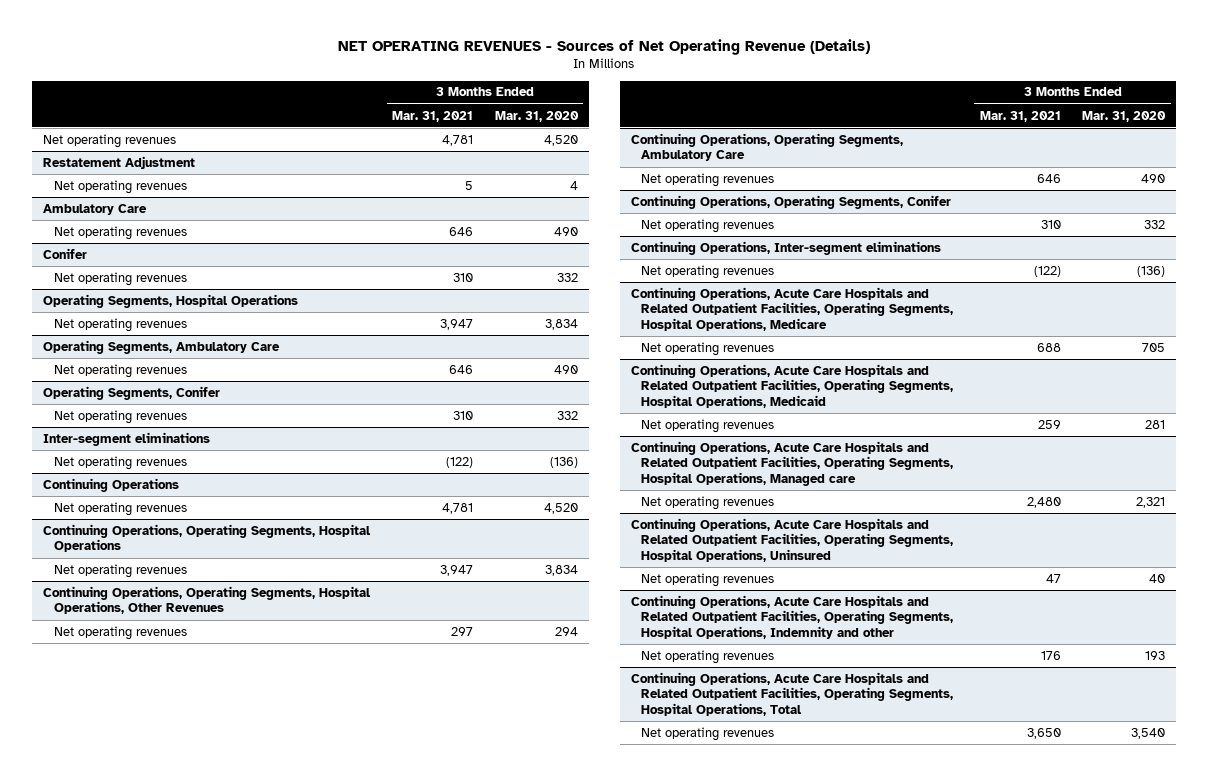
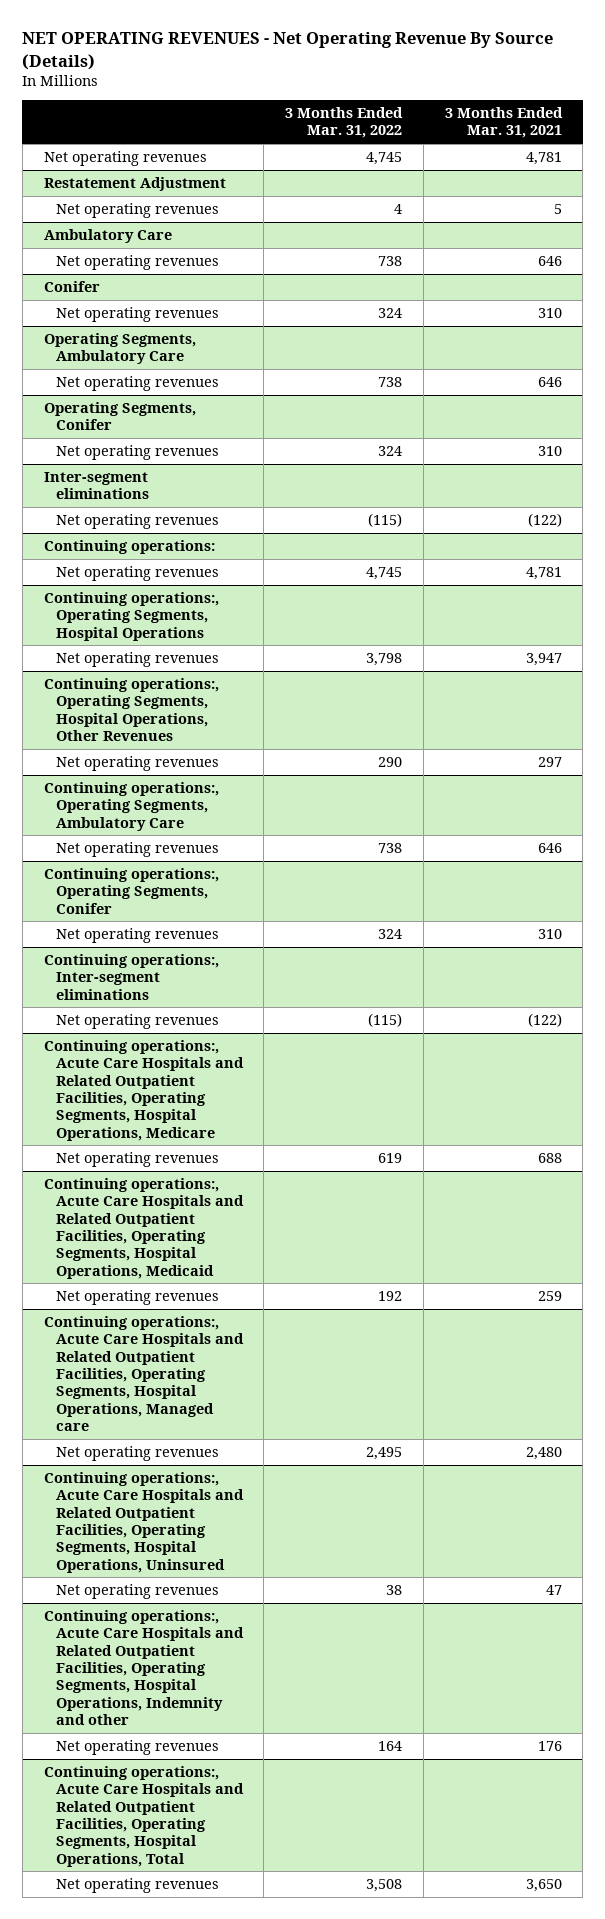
[338,39,871,56] NET OPERATING REVENUES - Sources of Net Operating Revenue (Details) -> [22,32,554,70] NET OPERATING REVENUES - Net Operating Revenue By Source (Details)
[494,110,579,122] Mar. 31, 2020 -> none
none -> [285,107,404,139] 3 Months Ended Mar. 31, 2022
[43,293,299,308] Operating Segments, Hospital Operations -> none
[53,317,187,332] Net operating revenues -> none
[43,477,180,492] Continuing Operations -> [43,539,215,554] Continuing operations:
[43,523,372,553] Continuing Operations, Operating Segments, Hospital Operations -> [43,591,219,641] Continuing operations:, Operating Segments, Hospital Operations
[43,585,372,615] Continuing Operations, Operating Segments, Hospital Operations, Other Revenues -> [43,677,219,741] Continuing operations:, Operating Segments, Hospital Operations, Other Revenues
[630,132,903,162] Continuing Operations, Operating Segments, Ambulatory Care -> [43,781,219,831] Continuing operations:, Operating Segments, Ambulatory Care
[630,194,951,209] Continuing Operations, Operating Segments, Conifer -> [43,867,219,914] Continuing operations:, Operating Segments, Conifer
[630,240,941,255] Continuing Operations, Inter-segment eliminations -> [43,953,219,1000] Continuing operations:, Inter-segment eliminations
[630,286,954,332] Continuing Operations, Acute Care Hospitals and Related Outpatient Facilities, Operating Segments, Hospital Operations, Medicare -> [43,1039,244,1141] Continuing operations:, Acute Care Hospitals and Related Outpatient Facilities, Operating Segments, Hospital Operations, Medicare
[630,363,954,409] Continuing Operations, Acute Care Hospitals and Related Outpatient Facilities, Operating Segments, Hospital Operations, Medicaid -> [43,1177,244,1279] Continuing operations:, Acute Care Hospitals and Related Outpatient Facilities, Operating Segments, Hospital Operations, Medicaid
[630,440,954,487] Continuing Operations, Acute Care Hospitals and Related Outpatient Facilities, Operating Segments, Hospital Operations, Managed care -> [43,1315,244,1432] Continuing operations:, Acute Care Hospitals and Related Outpatient Facilities, Operating Segments, Hospital Operations, Managed care
[630,517,954,563] Continuing Operations, Acute Care Hospitals and Related Outpatient Facilities, Operating Segments, Hospital Operations, Uninsured -> [43,1471,244,1573] Continuing operations:, Acute Care Hospitals and Related Outpatient Facilities, Operating Segments, Hospital Operations, Uninsured
[630,594,954,640] Continuing Operations, Acute Care Hospitals and Related Outpatient Facilities, Operating Segments, Hospital Operations, Indemnity and other -> [43,1609,244,1726] Continuing operations:, Acute Care Hospitals and Related Outpatient Facilities, Operating Segments, Hospital Operations, Indemnity and other
[630,671,954,717] Continuing Operations, Acute Care Hospitals and Related Outpatient Facilities, Operating Segments, Hospital Operations, Total -> [43,1765,244,1867] Continuing operations:, Acute Care Hospitals and Related Outpatient Facilities, Operating Segments, Hospital Operations, Total

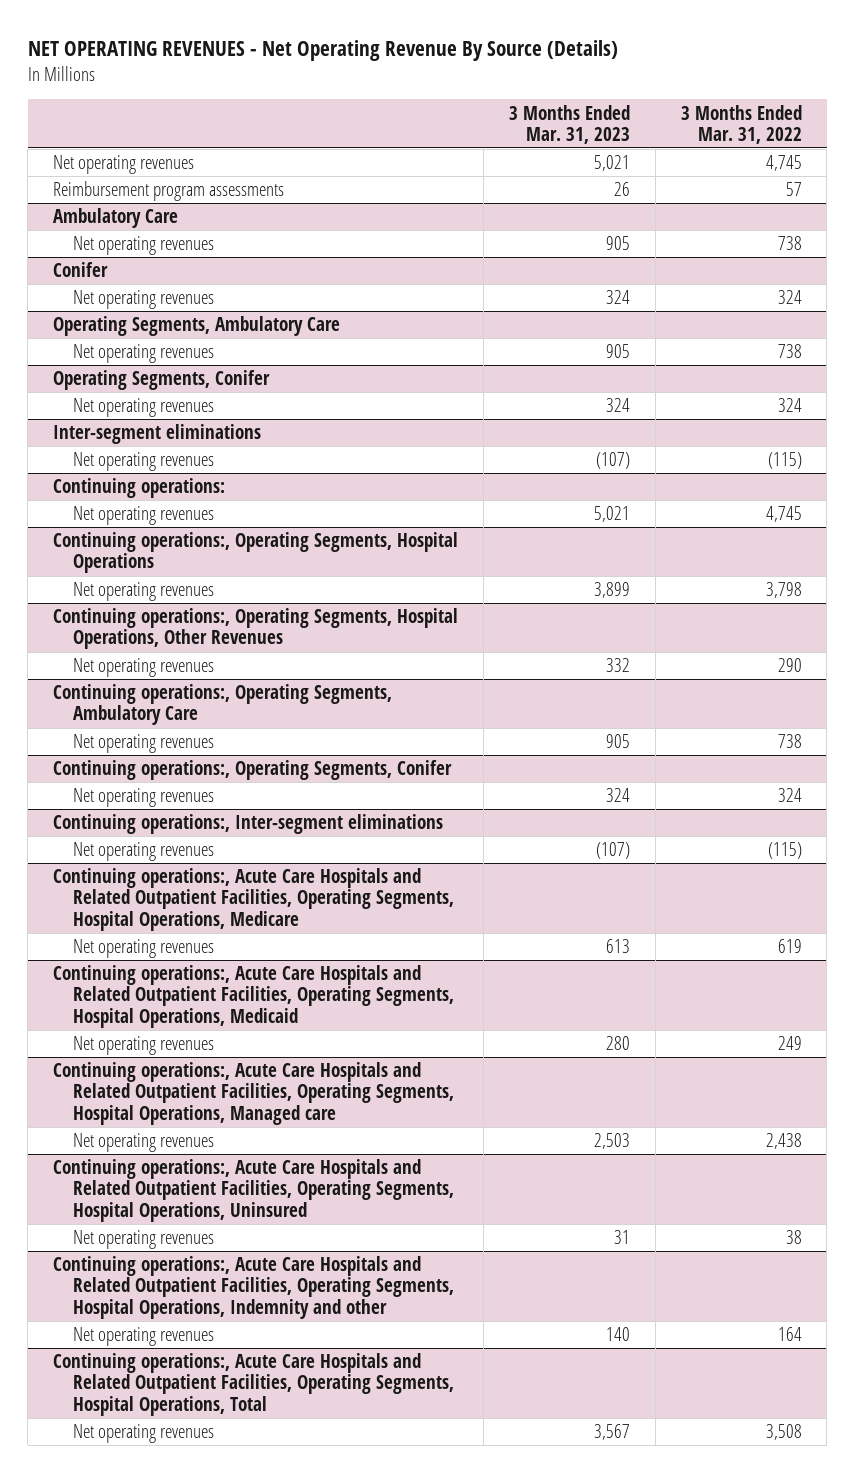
[444,107,563,139] 3 Months Ended Mar. 31, 2021 -> none
none -> [508,104,630,144] 3 Months Ended Mar. 31, 2023
[43,176,226,191] Restatement Adjustment -> none
[55,202,219,218] Net operating revenues -> none
none -> [53,181,285,202] Reimbursement program assessments
[378,1290,403,1301] 192 -> [777,1036,802,1051] 249
[366,1446,403,1460] 2,495 -> [765,1133,802,1150] 2,438

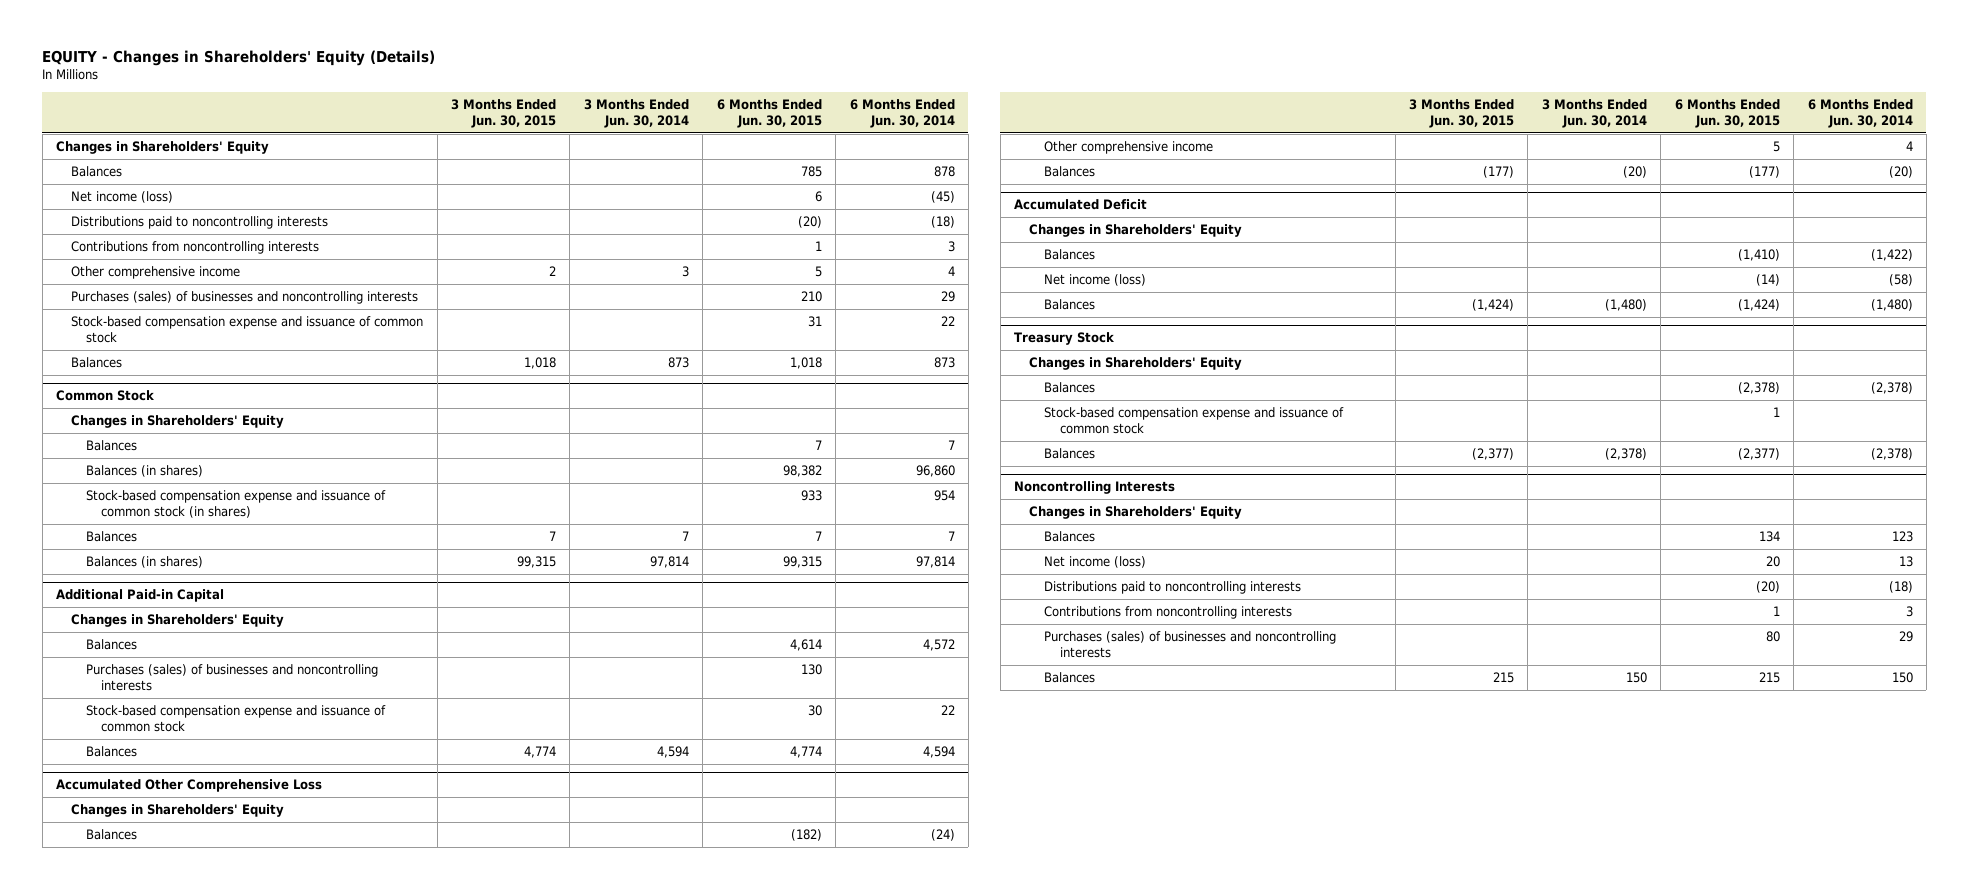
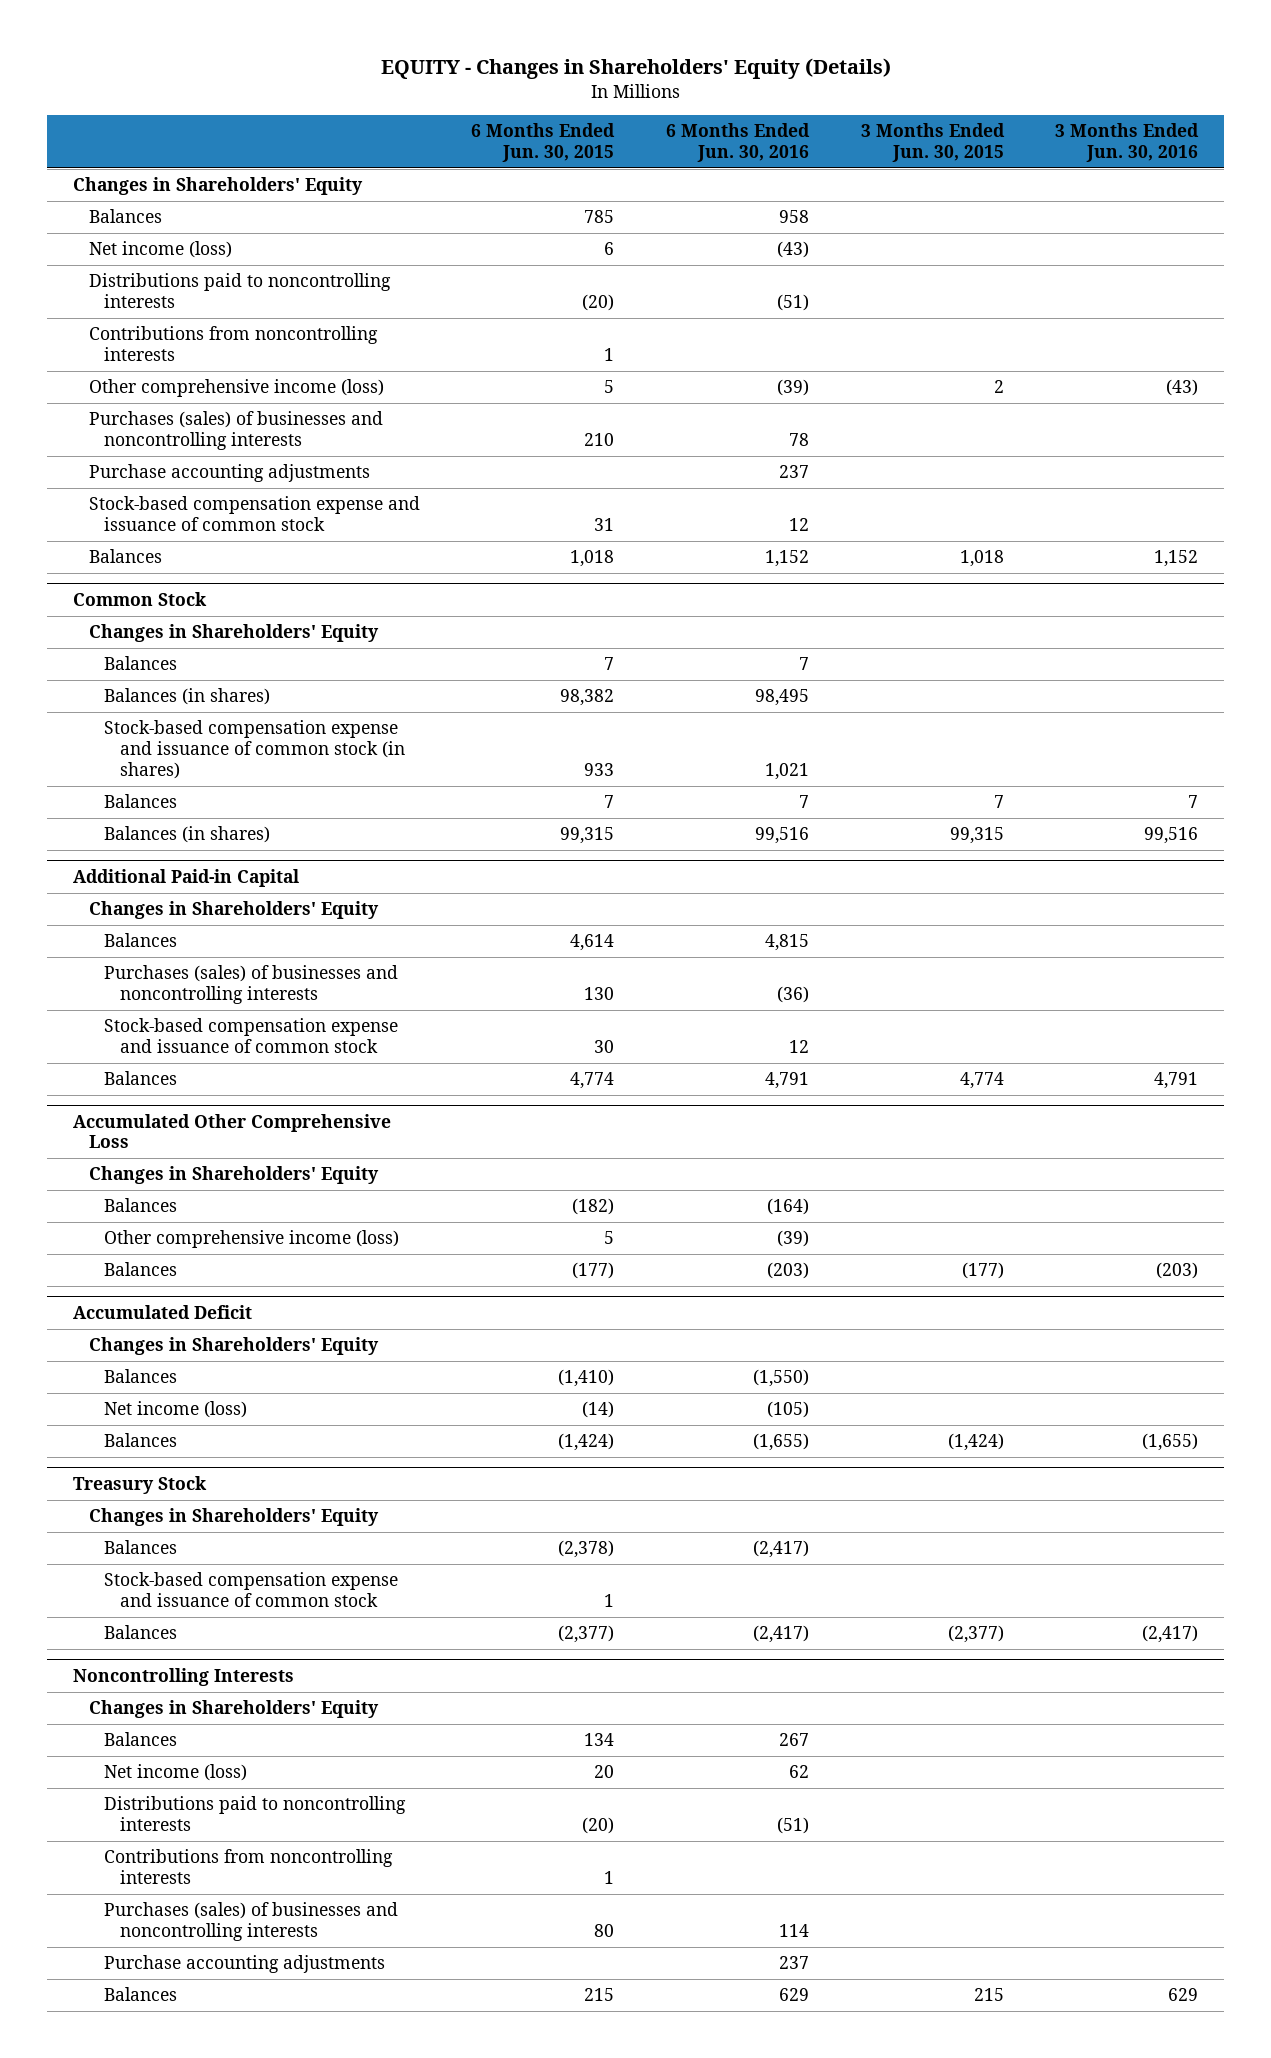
[583,98,689,129] 3 Months Ended Jun. 30, 2014 -> none
[849,98,955,129] 6 Months Ended Jun. 30, 2014 -> none
none -> [666,123,811,163] 6 Months Ended Jun. 30, 2016
none -> [1055,123,1200,163] 3 Months Ended Jun. 30, 2016
[71,266,241,280] Other comprehensive income -> [88,379,384,398] Other comprehensive income (loss)
none -> [88,464,370,483] Purchase accounting adjustments
[1044,141,1214,155] Other comprehensive income -> [104,1230,400,1249] Other comprehensive income (loss)
none -> [104,1955,386,1974] Purchase accounting adjustments

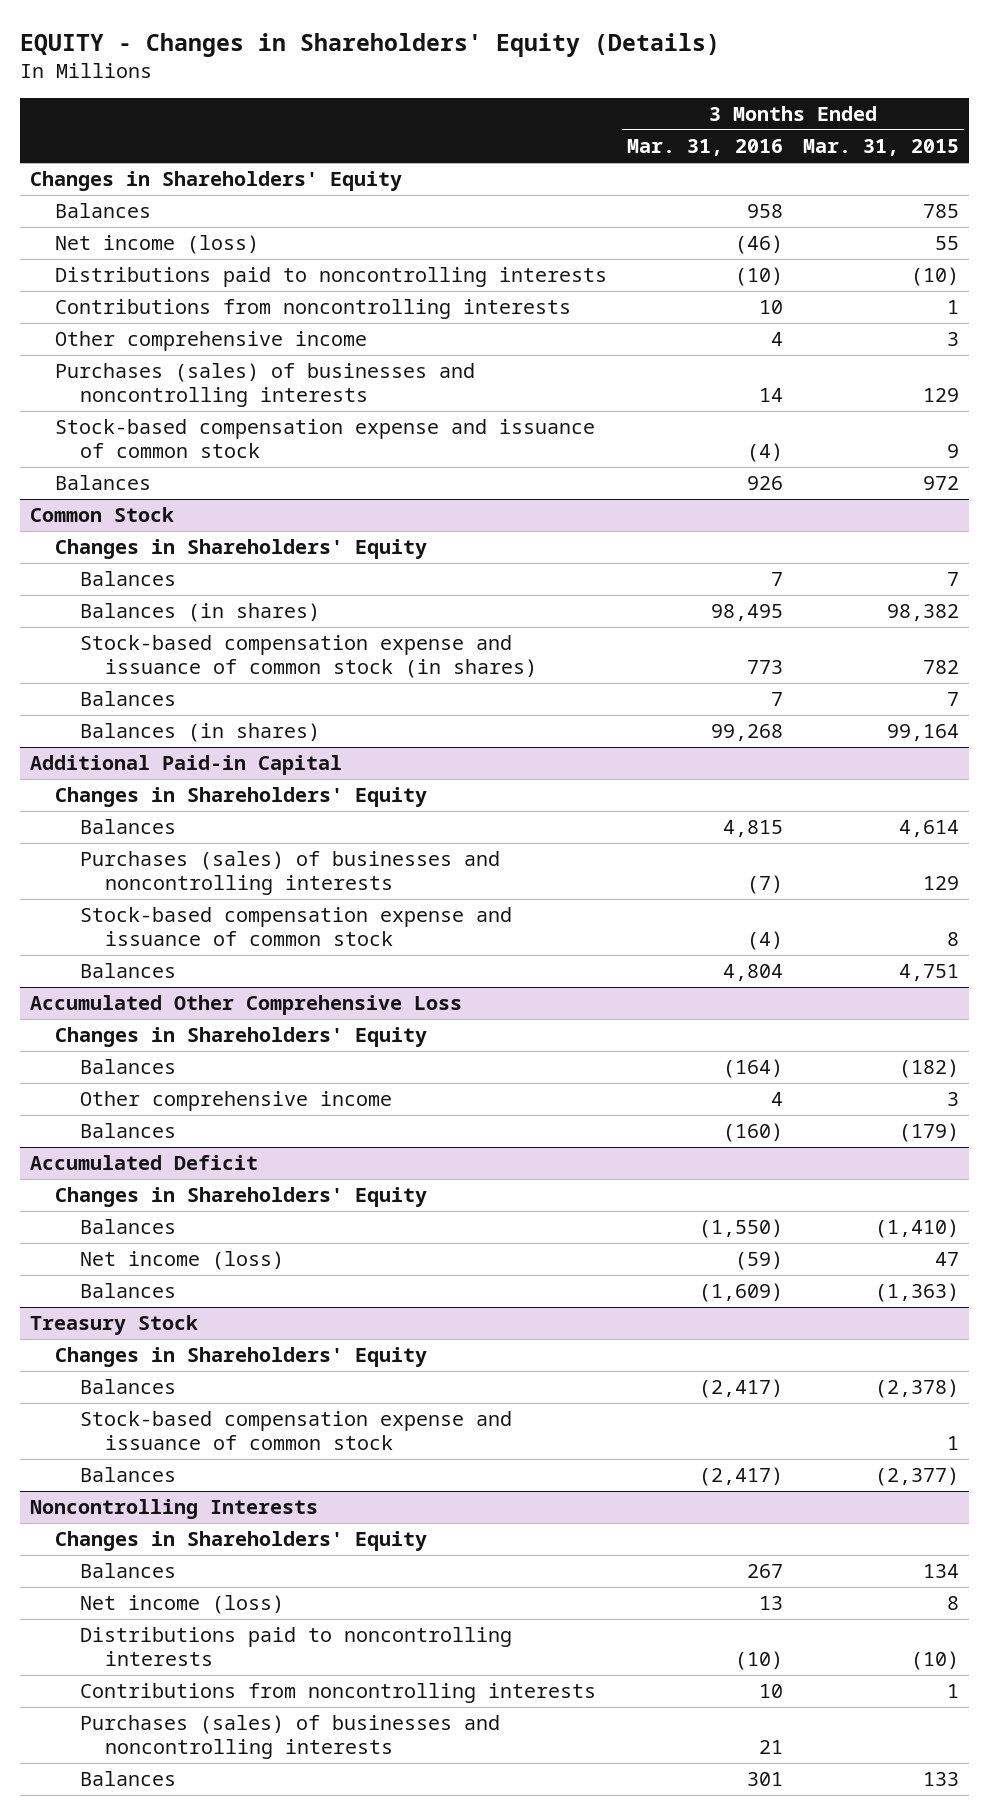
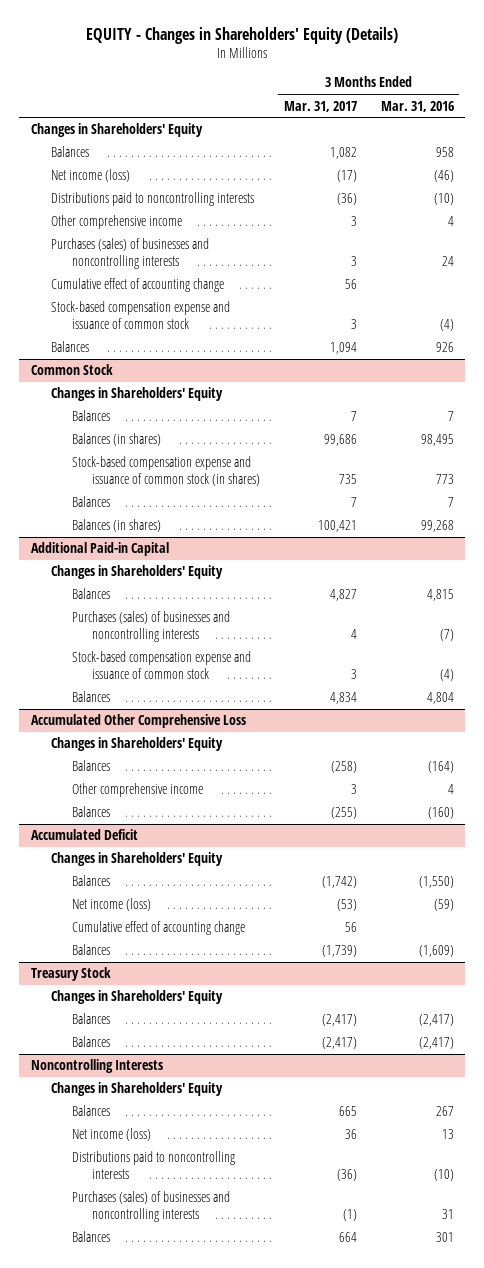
[803,139,960,157] Mar. 31, 2015 -> none
none -> [284,100,358,112] Mar. 31, 2017
[54,299,571,320] Contributions from noncontrolling interests -> none
[758,387,783,402] 14 -> [441,256,454,267] 24
none -> [51,278,225,293] Cumulative effect of accounting change
none -> [71,921,245,936] Cumulative effect of accounting change
[79,1411,512,1450] Stock-based compensation expense and issuance of common stock -> none
[79,1683,596,1704] Contributions from noncontrolling interests -> none
[758,1739,783,1754] 21 -> [441,1209,454,1220] 31

